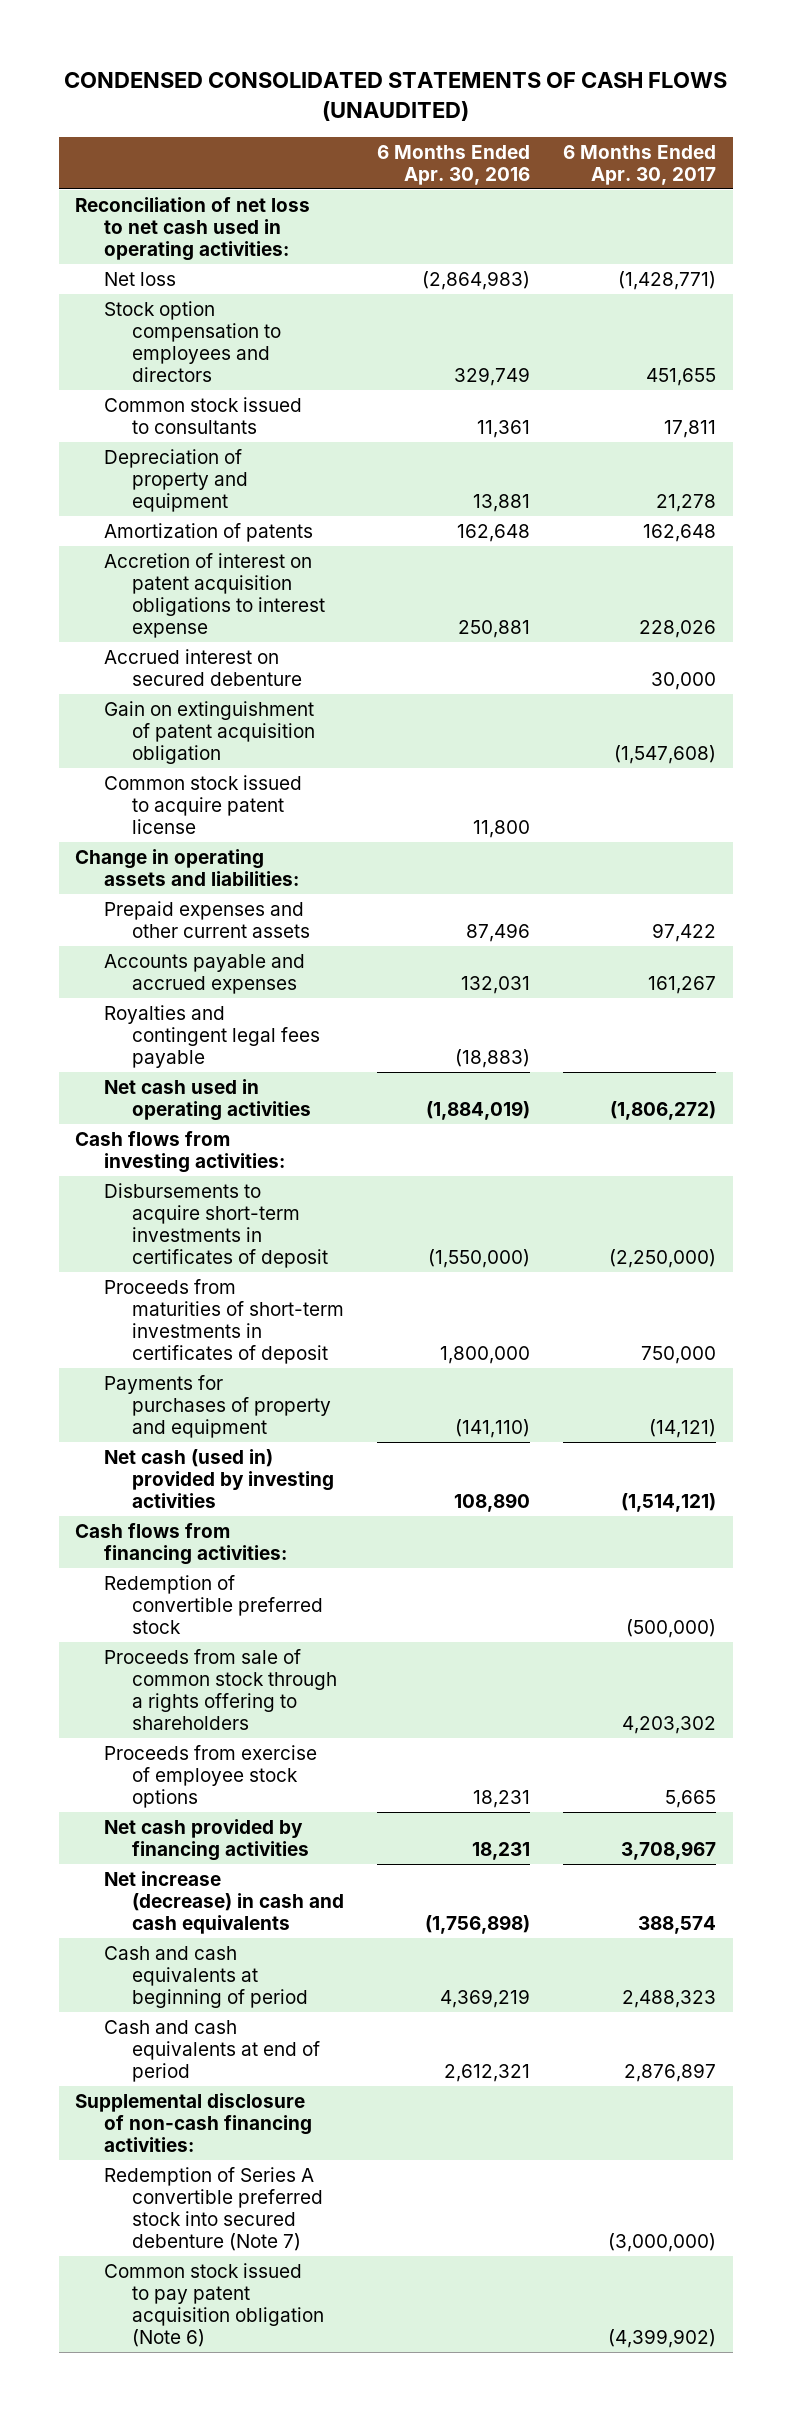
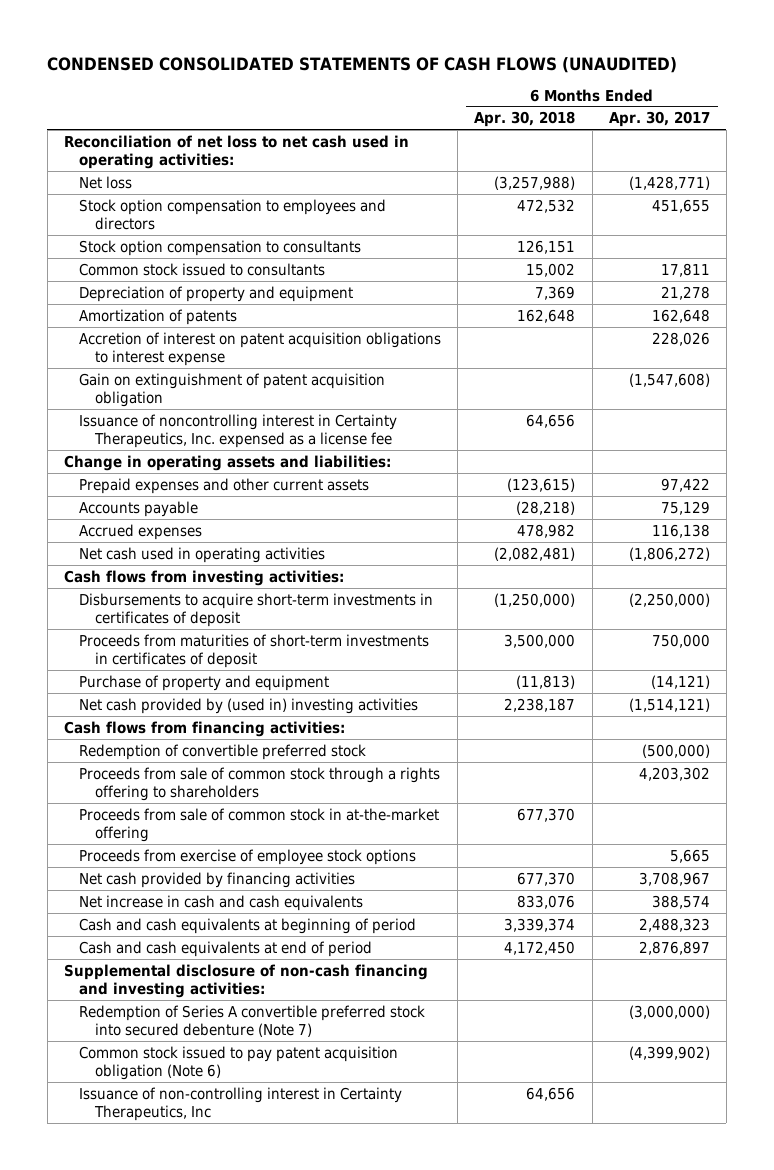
[377,144,531,185] 6 Months Ended Apr. 30, 2016 -> none
none -> [474,111,576,128] Apr. 30, 2018
none -> [79,239,362,256] Stock option compensation to consultants
[103,648,303,687] Accrued interest on secured debenture -> none
[103,774,302,835] Common stock issued to acquire patent license -> none
none -> [79,413,398,448] Issuance of noncontrolling interest in Certainty Therapeutics, Inc. expensed as a license fee
[103,953,305,995] Accounts payable and accrued expenses -> none
[103,1004,321,1069] Royalties and contingent legal fees payable -> none
none -> [79,500,199,517] Accounts payable
none -> [79,523,203,540] Accrued expenses
[103,1374,332,1439] Payments for purchases of property and equipment -> [79,674,330,691] Purchase of property and equipment
[103,1448,335,1509] Net cash (used in) provided by investing activities -> [79,697,419,714] Net cash provided by (used in) investing activities
none -> [79,807,440,842] Proceeds from sale of common stock in at-the-market offering
[103,1870,345,1935] Net increase (decrease) in cash and cash equivalents -> [79,894,364,911] Net increase in cash and cash equivalents
[75,2092,312,2153] Supplemental disclosure of non-cash financing activities: -> [64,963,429,998] Supplemental disclosure of non-cash financing and investing activities:
none -> [79,1086,403,1121] Issuance of non-controlling interest in Certainty Therapeutics, Inc

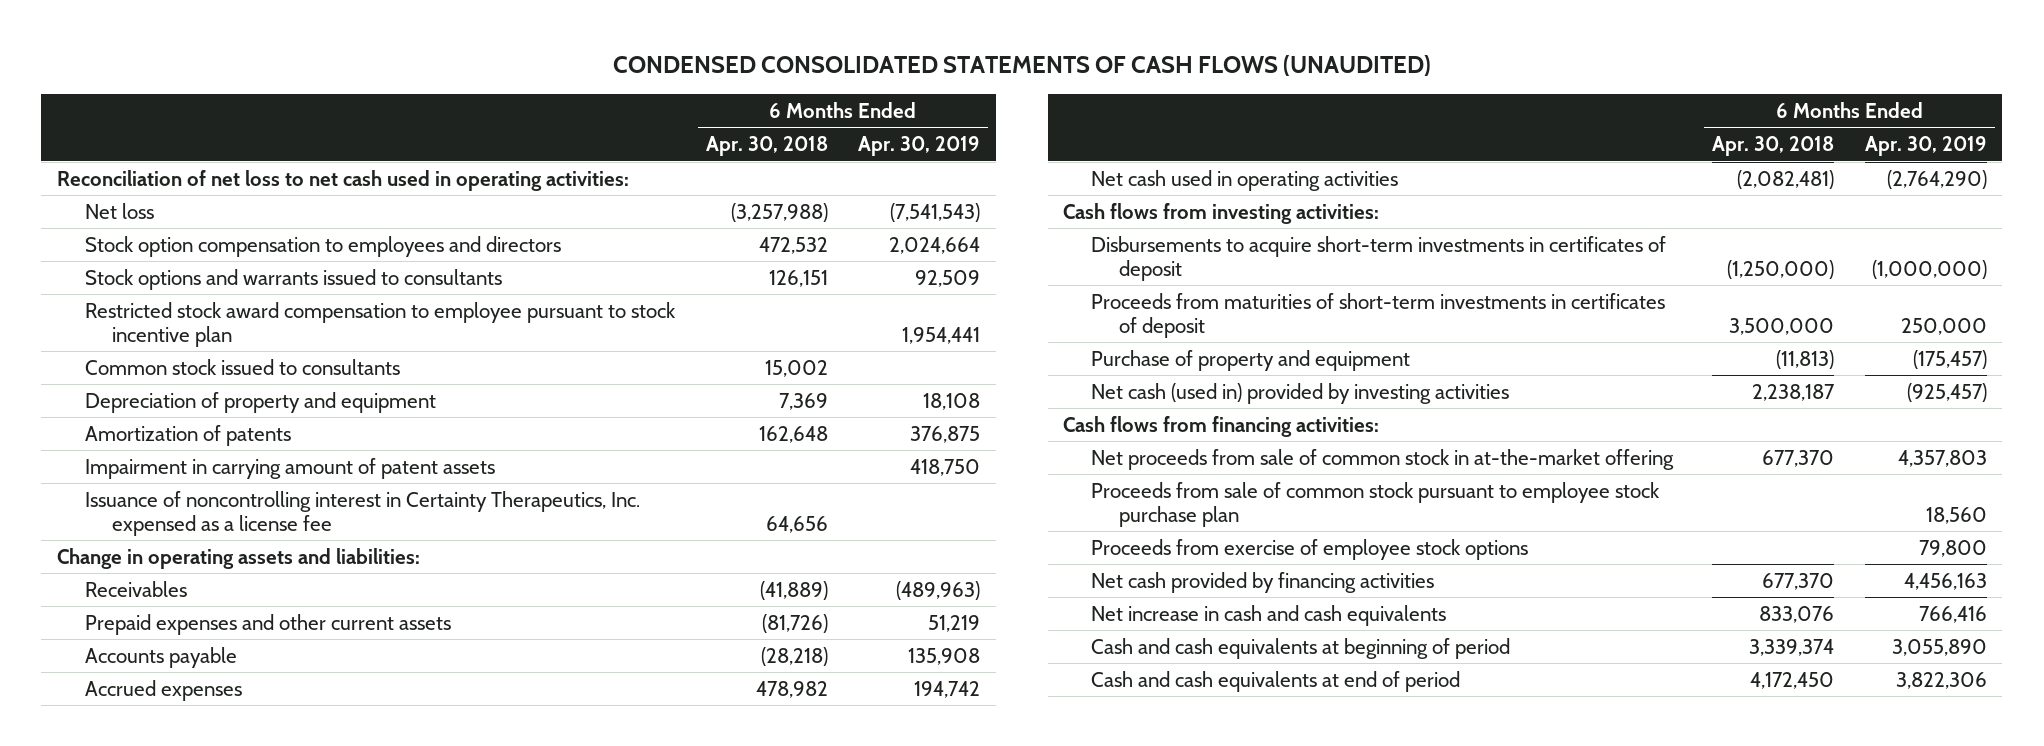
[608,111,710,128] Apr. 30, 2017 -> none
none -> [858,136,981,157] Apr. 30, 2019
[79,239,362,256] Stock option compensation to consultants -> [84,268,502,290] Stock options and warrants issued to consultants
none -> [84,301,676,347] Restricted stock award compensation to employee pursuant to stock incentive plan
[79,331,442,366] Accretion of interest on patent acquisition obligations to interest expense -> none
[79,372,386,407] Gain on extinguishment of patent acquisition obligation -> none
none -> [84,457,495,479] Impairment in carrying amount of patent assets
none -> [84,580,187,597] Receivables
[507,477,576,492] (123,615) -> [761,613,828,633] (81,726)
[79,697,419,714] Net cash provided by (used in) investing activities -> [1091,382,1510,404] Net cash (used in) provided by investing activities
[79,743,367,760] Redemption of convertible preferred stock -> none
[79,766,441,801] Proceeds from sale of common stock through a rights offering to shareholders -> none
[79,807,440,842] Proceeds from sale of common stock in at-the-market offering -> [1091,448,1675,470] Net proceeds from sale of common stock in at-the-market offering
none -> [1091,481,1661,527] Proceeds from sale of common stock pursuant to employee stock purchase plan
[64,963,429,998] Supplemental disclosure of non-cash financing and investing activities: -> none
[79,1004,426,1037] Redemption of Series A convertible preferred stock into secured debenture (Note 7) -> none
[79,1045,399,1080] Common stock issued to pay patent acquisition obligation (Note 6) -> none
[79,1086,403,1121] Issuance of non-controlling interest in Certainty Therapeutics, Inc -> none

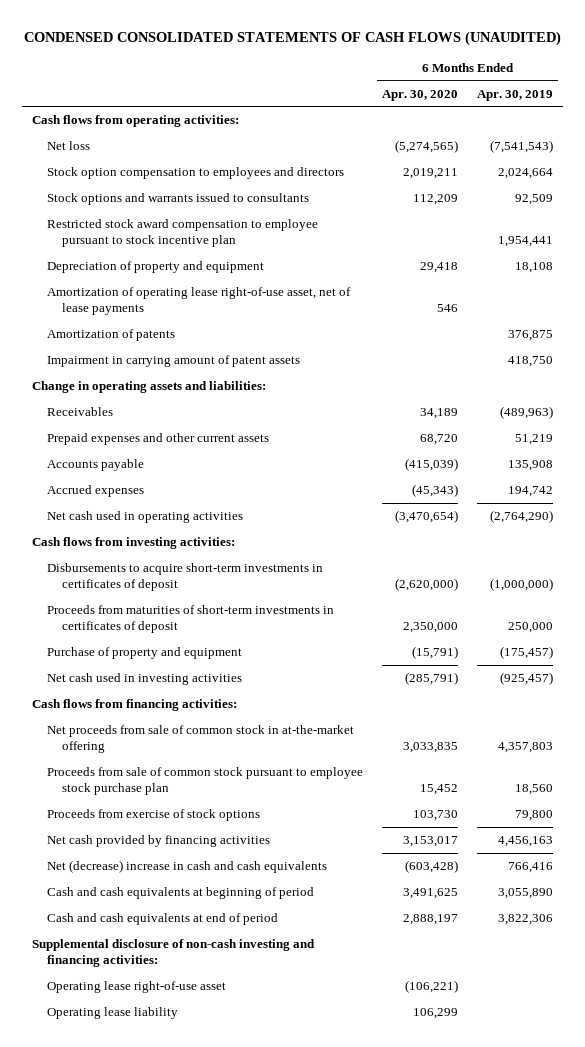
[705,136,828,157] Apr. 30, 2018 -> none
none -> [382,89,459,101] Apr. 30, 2020
[56,169,629,191] Reconciliation of net loss to net cash used in operating activities: -> none
none -> [32,114,240,127] Cash flows from operating activities:
[84,358,400,375] Common stock issued to consultants -> none
none -> [47,286,352,316] Amortization of operating lease right-of-use asset, net of lease payments
[84,490,640,536] Issuance of noncontrolling interest in Certainty Therapeutics, Inc. expensed as a license fee -> none
[1091,382,1510,404] Net cash (used in) provided by investing activities -> [47,672,243,685] Net cash used in investing activities
[1091,538,1529,560] Proceeds from exercise of employee stock options -> [47,808,261,821] Proceeds from exercise of stock options
[1091,604,1447,626] Net increase in cash and cash equivalents -> [47,859,328,873] Net (decrease) increase in cash and cash equivalents
none -> [32,938,316,968] Supplemental disclosure of non-cash investing and financing activities:
none -> [47,980,227,993] Operating lease right-of-use asset
none -> [47,1006,179,1019] Operating lease liability

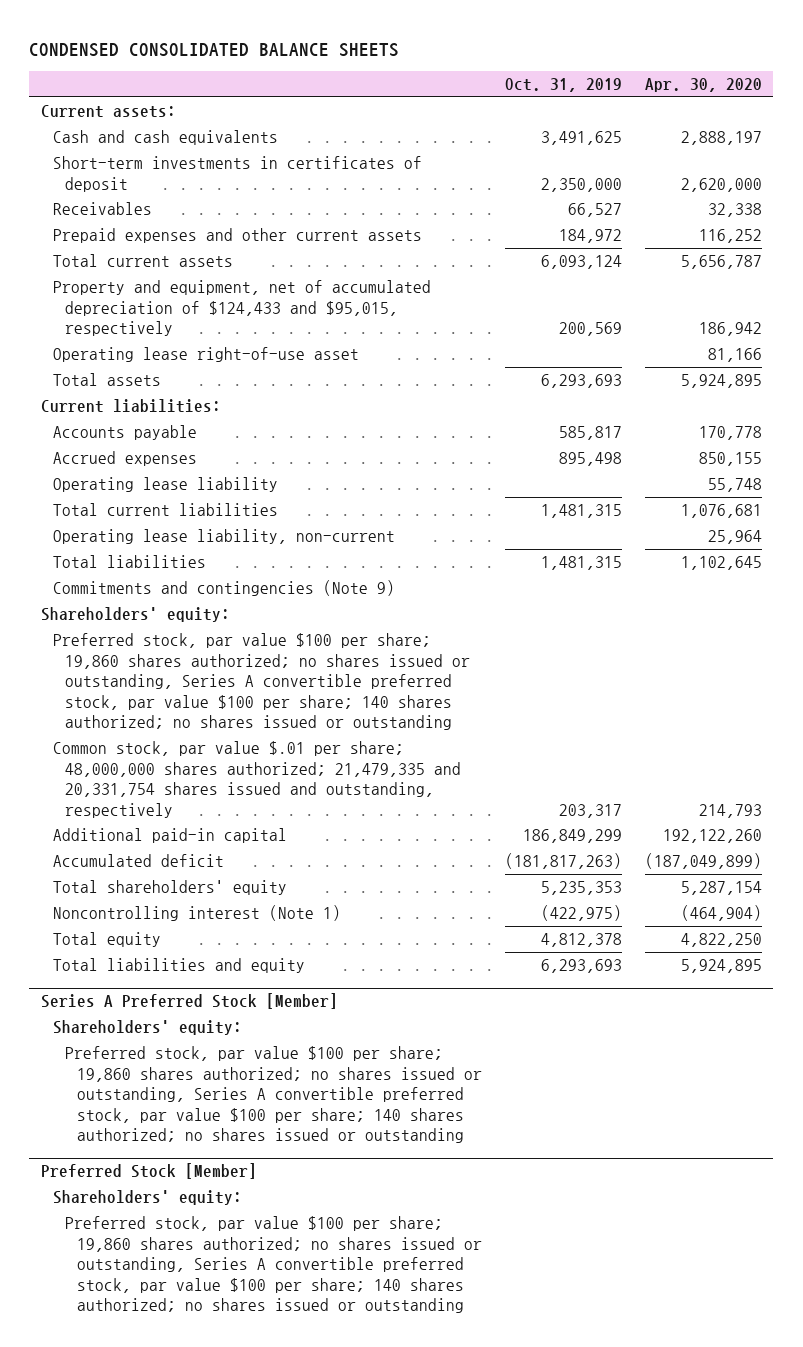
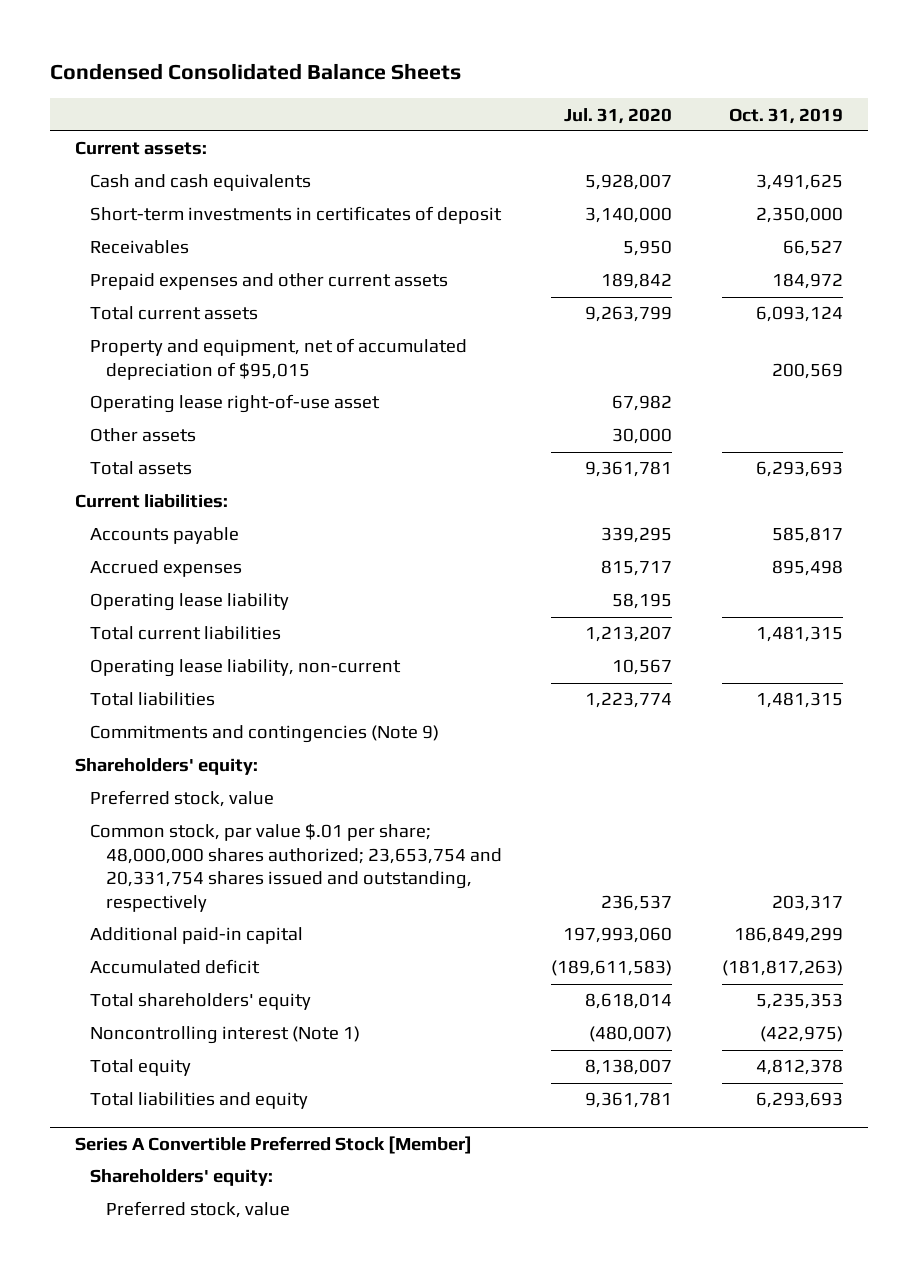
[29,42,400,57] CONDENSED CONSOLIDATED BALANCE SHEETS -> [50,63,462,81] Condensed Consolidated Balance Sheets
[644,78,762,93] Apr. 30, 2020 -> none
none -> [564,107,673,124] Jul. 31, 2020
[52,280,431,337] Property and equipment, net of accumulated depreciation of $124,433 and $95,015, respectively -> [90,338,468,380] Property and equipment, net of accumulated depreciation of $95,015
none -> [90,428,197,443] Other assets
[52,633,471,731] Preferred stock, par value $100 per share; 19,860 shares authorized; no shares issued or outstanding, Series A convertible preferred stock, par value $100 per share; 140 shares authorized; no shares issued or outstanding -> [90,790,275,808] Preferred stock, value
[52,741,462,818] Common stock, par value $.01 per share; 48,000,000 shares authorized; 21,479,335 and 20,331,754 shares issued and outstanding, respectively -> [90,823,502,912] Common stock, par value $.01 per share; 48,000,000 shares authorized; 23,653,754 and 20,331,754 shares issued and outstanding, respectively
[52,1020,242,1036] Shareholders' equity: -> none
[65,1046,483,1144] Preferred stock, par value $100 per share; 19,860 shares authorized; no shares issued or outstanding, Series A convertible preferred stock, par value $100 per share; 140 shares authorized; no shares issued or outstanding -> none
[40,1163,257,1180] Preferred Stock [Member] -> none
[40,993,338,1010] Series A Preferred Stock [Member] -> [75,1136,473,1155] Series A Convertible Preferred Stock [Member]
[65,1216,483,1314] Preferred stock, par value $100 per share; 19,860 shares authorized; no shares issued or outstanding, Series A convertible preferred stock, par value $100 per share; 140 shares authorized; no shares issued or outstanding -> [105,1201,290,1219] Preferred stock, value

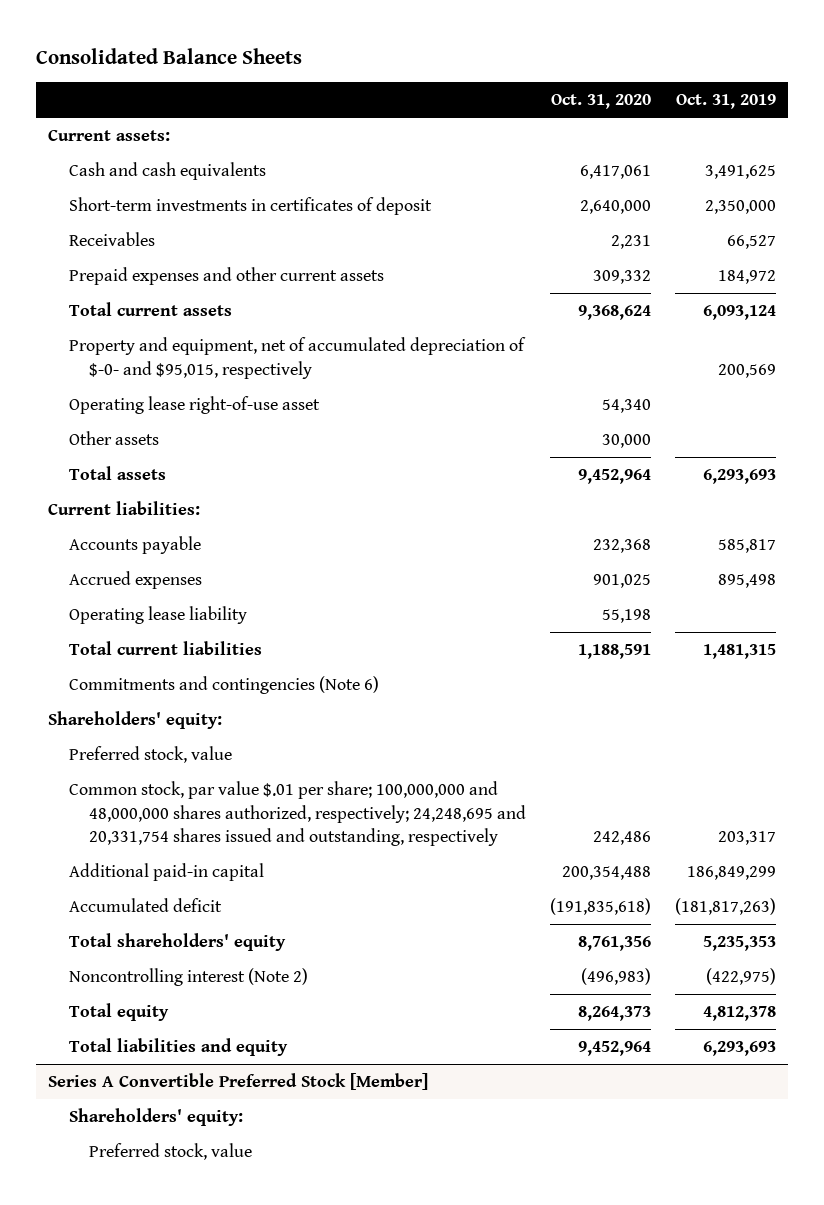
[50,63,462,81] Condensed Consolidated Balance Sheets -> [36,48,303,65] Consolidated Balance Sheets
[564,107,673,124] Jul. 31, 2020 -> none
none -> [551,94,652,110] Oct. 31, 2020
[90,338,468,380] Property and equipment, net of accumulated depreciation of $95,015 -> [68,337,526,379] Property and equipment, net of accumulated depreciation of $-0- and $95,015, respectively
[90,659,402,678] Operating lease liability, non-current -> none
[90,692,216,707] Total liabilities -> none
[90,725,440,744] Commitments and contingencies (Note 9) -> [68,676,379,695] Commitments and contingencies (Note 6)
[90,823,502,912] Common stock, par value $.01 per share; 48,000,000 shares authorized; 23,653,754 and 20,331,754 shares issued and outstanding, respectively -> [68,781,527,846] Common stock, par value $.01 per share; 100,000,000 and 48,000,000 shares authorized, respectively; 24,248,695 and 20,331,754 shares issued and outstanding, respectively
[90,1026,361,1045] Noncontrolling interest (Note 1) -> [68,968,308,987] Noncontrolling interest (Note 2)

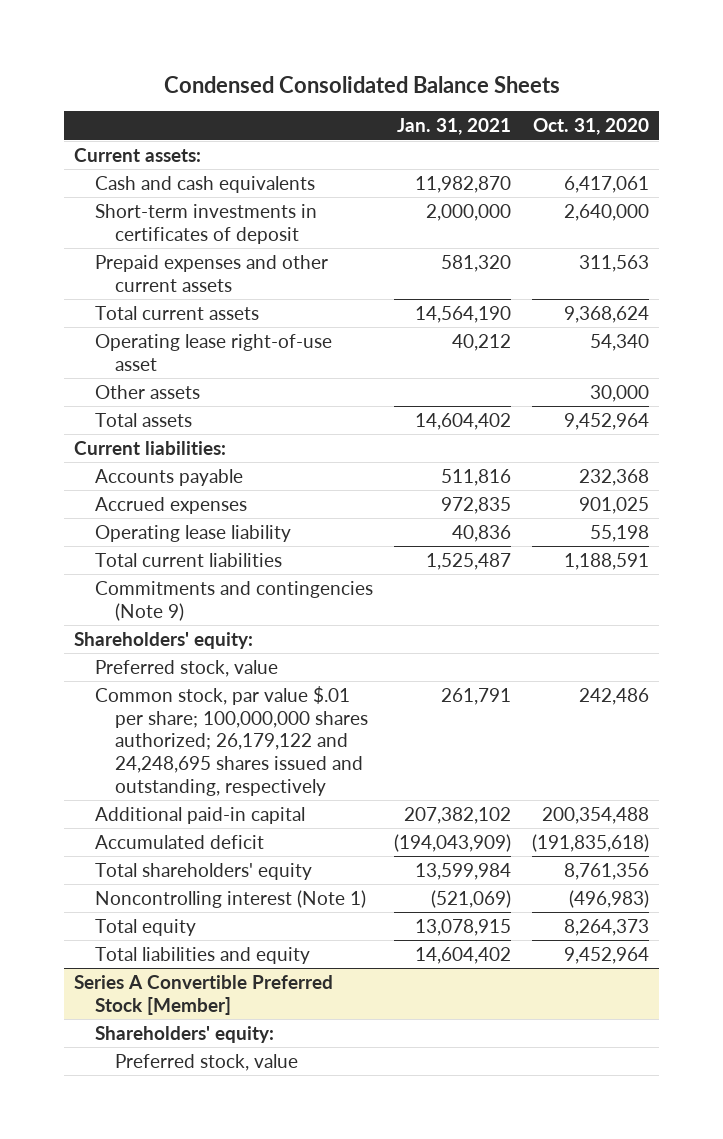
[36,48,303,65] Consolidated Balance Sheets -> [163,75,560,93] Condensed Consolidated Balance Sheets
[675,94,776,110] Oct. 31, 2019 -> none
none -> [396,118,511,136] Jan. 31, 2021
[68,232,155,247] Receivables -> none
[593,270,652,285] 309,332 -> [578,254,649,272] 311,563
[68,337,526,379] Property and equipment, net of accumulated depreciation of $-0- and $95,015, respectively -> none
[68,676,379,695] Commitments and contingencies (Note 6) -> [94,580,373,621] Commitments and contingencies (Note 9)
[68,781,527,846] Common stock, par value $.01 per share; 100,000,000 and 48,000,000 shares authorized, respectively; 24,248,695 and 20,331,754 shares issued and outstanding, respectively -> [94,685,368,796] Common stock, par value $.01 per share; 100,000,000 shares authorized; 26,179,122 and 24,248,695 shares issued and outstanding, respectively
[68,968,308,987] Noncontrolling interest (Note 2) -> [94,889,366,908] Noncontrolling interest (Note 1)

